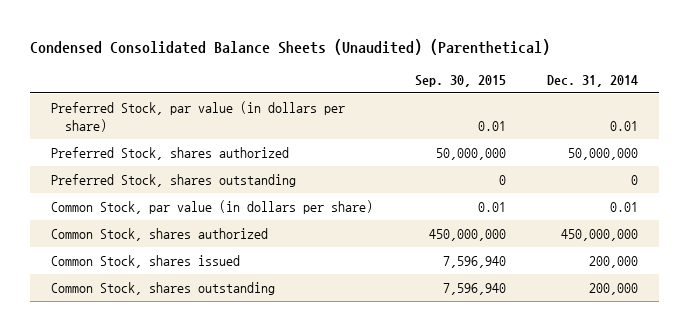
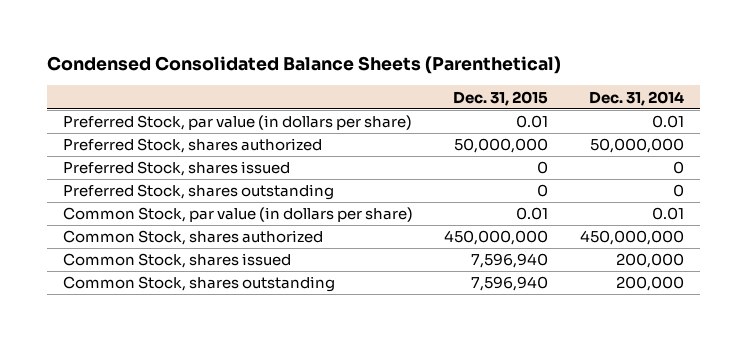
[30,38,551,55] Condensed Consolidated Balance Sheets (Unaudited) (Parenthetical) -> [46,56,561,75] Condensed Consolidated Balance Sheets (Parenthetical)
[414,74,506,87] Sep. 30, 2015 -> none
none -> [453,90,549,106] Dec. 31, 2015
none -> [62,161,290,177] Preferred Stock, shares issued

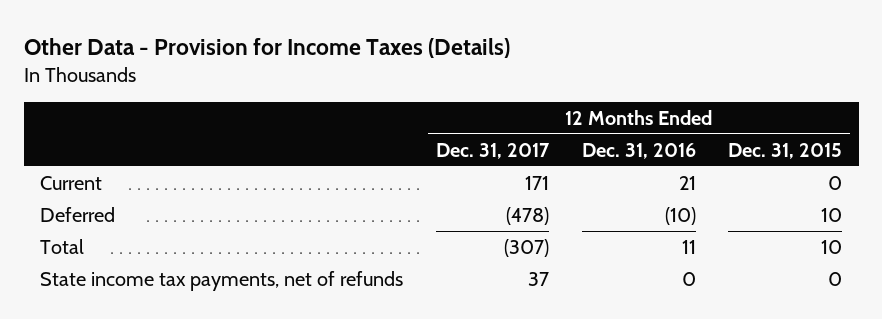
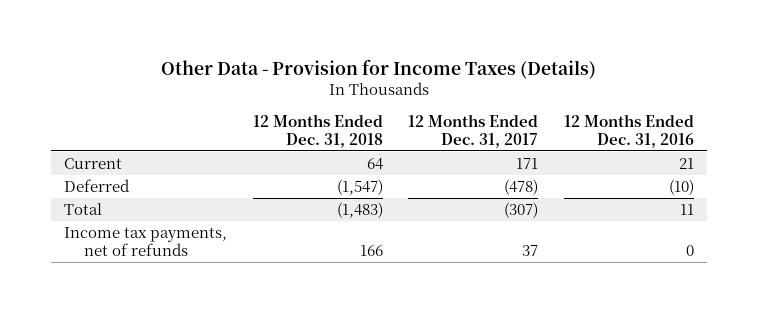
[728,142,843,159] Dec. 31, 2015 -> none
none -> [252,114,383,148] 12 Months Ended Dec. 31, 2018
[40,270,404,291] State income tax payments, net of refunds -> [63,227,227,256] Income tax payments, net of refunds

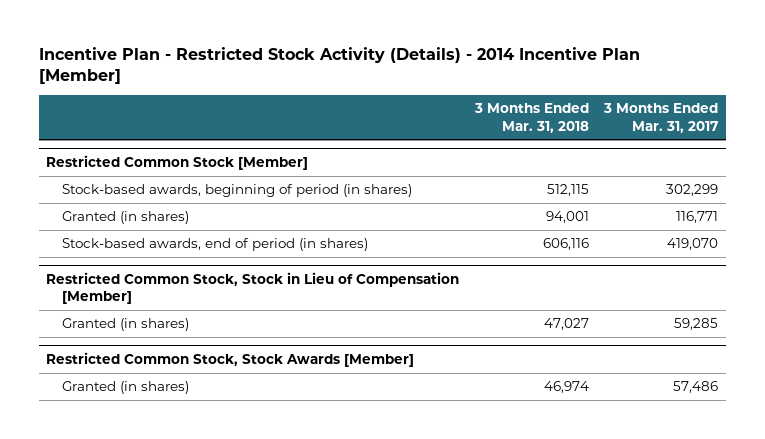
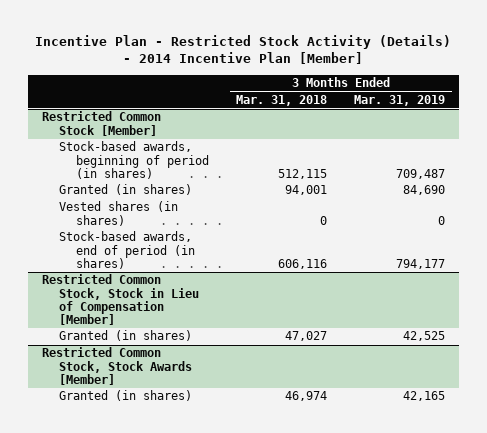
[603,103,719,133] 3 Months Ended Mar. 31, 2017 -> none
none -> [354,94,446,106] Mar. 31, 2019
none -> [58,201,178,226] Vested shares (in shares)

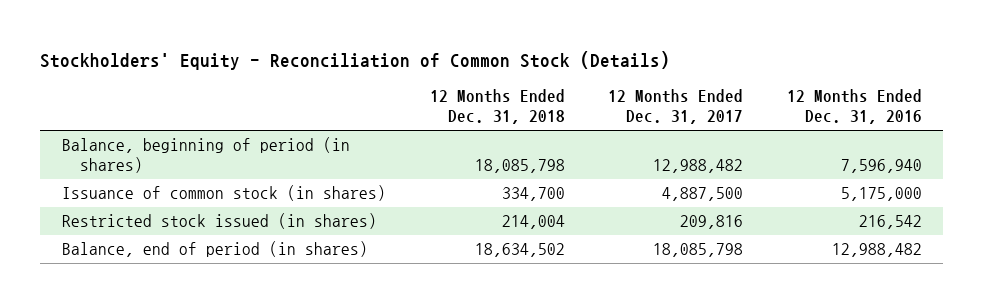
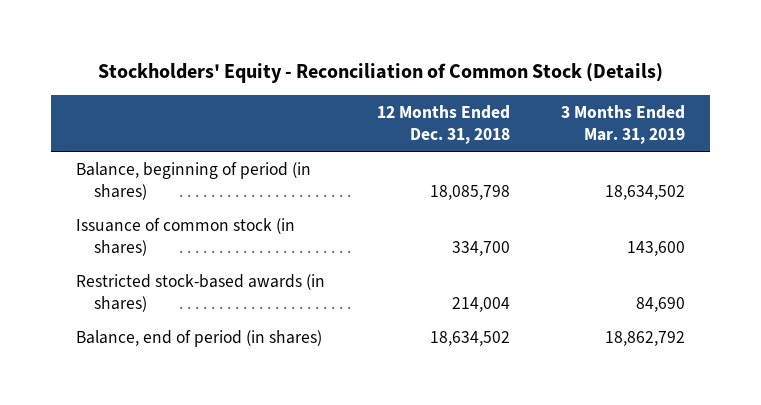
[608,89,744,125] 12 Months Ended Dec. 31, 2017 -> none
[786,89,922,125] 12 Months Ended Dec. 31, 2016 -> none
none -> [560,105,685,145] 3 Months Ended Mar. 31, 2019
[62,213,378,230] Restricted stock issued (in shares) -> [76,273,326,312] Restricted stock-based awards (in shares)

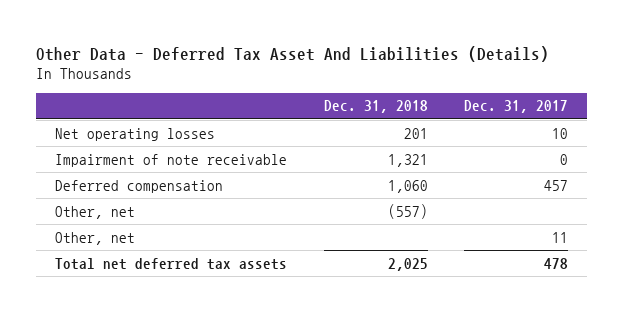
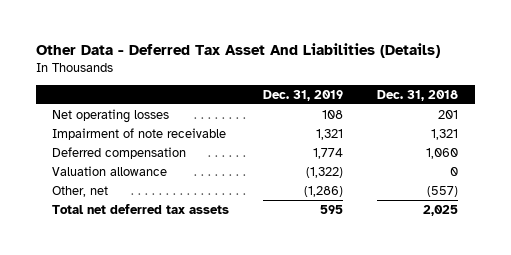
[464,100,569,114] Dec. 31, 2017 -> none
none -> [263,89,344,101] Dec. 31, 2019
none -> [52,165,168,176] Valuation allowance
[54,231,135,245] Other, net -> none

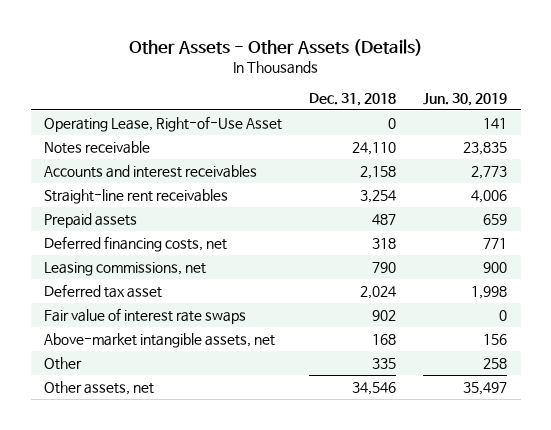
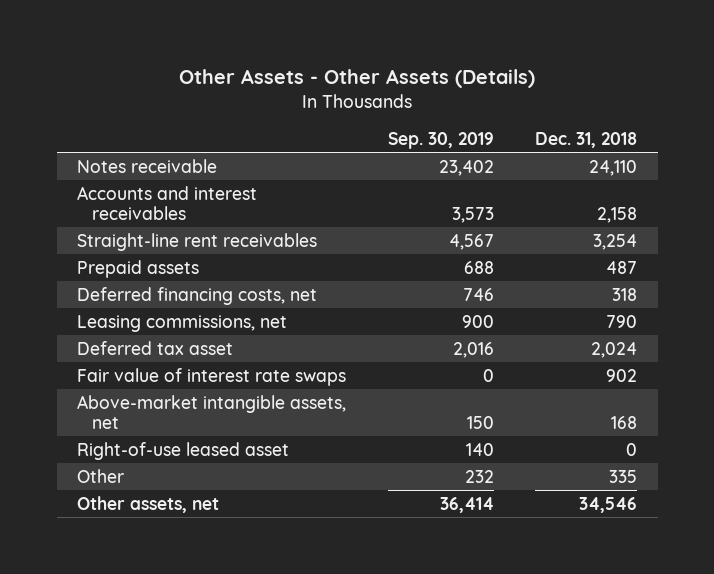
[423,92,508,106] Jun. 30, 2019 -> none
none -> [387,132,494,150] Sep. 30, 2019
[44,116,283,133] Operating Lease, Right-of-Use Asset -> none
none -> [77,441,290,460] Right-of-use leased asset

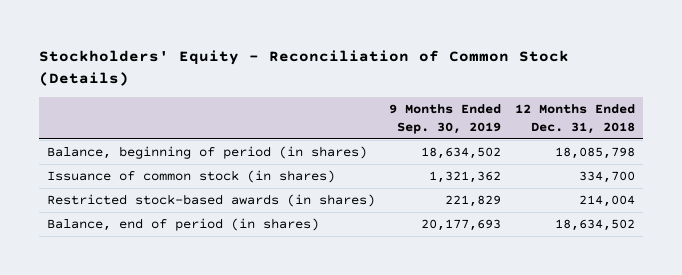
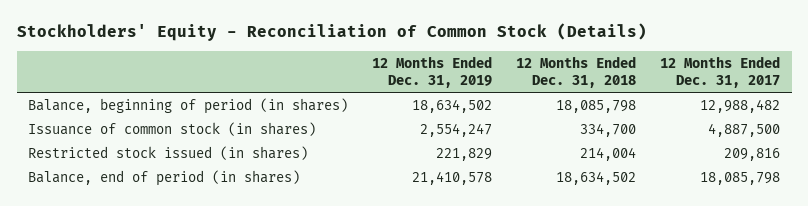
[389,103,502,134] 9 Months Ended Sep. 30, 2019 -> none
none -> [372,55,493,88] 12 Months Ended Dec. 31, 2019
none -> [659,55,780,88] 12 Months Ended Dec. 31, 2017
[46,194,375,208] Restricted stock-based awards (in shares) -> [28,145,309,160] Restricted stock issued (in shares)

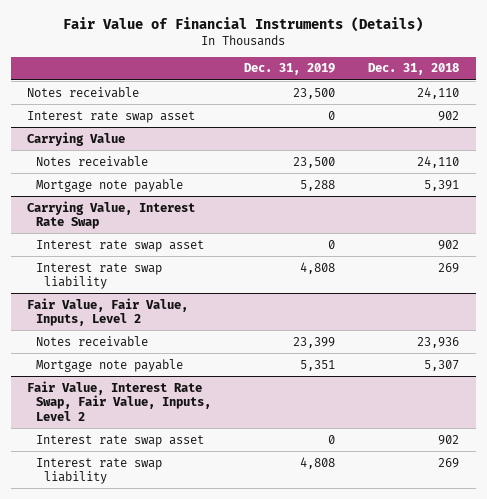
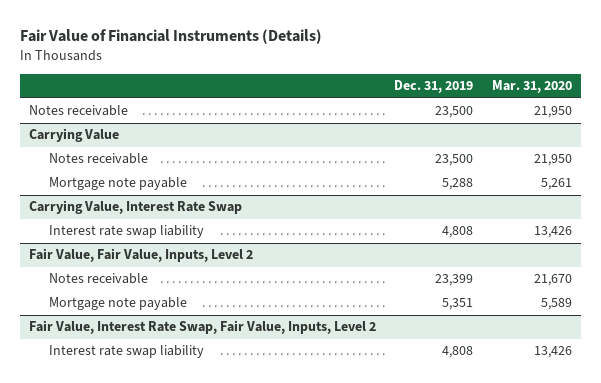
[368,63,460,76] Dec. 31, 2018 -> none
none -> [491,80,572,94] Mar. 31, 2020
[27,110,196,123] Interest rate swap asset -> none
[35,239,204,252] Interest rate swap asset -> none
[35,434,204,447] Interest rate swap asset -> none

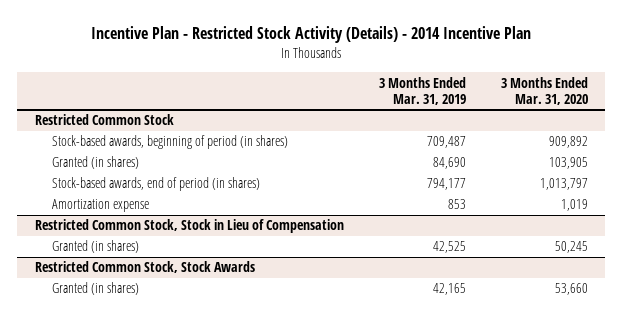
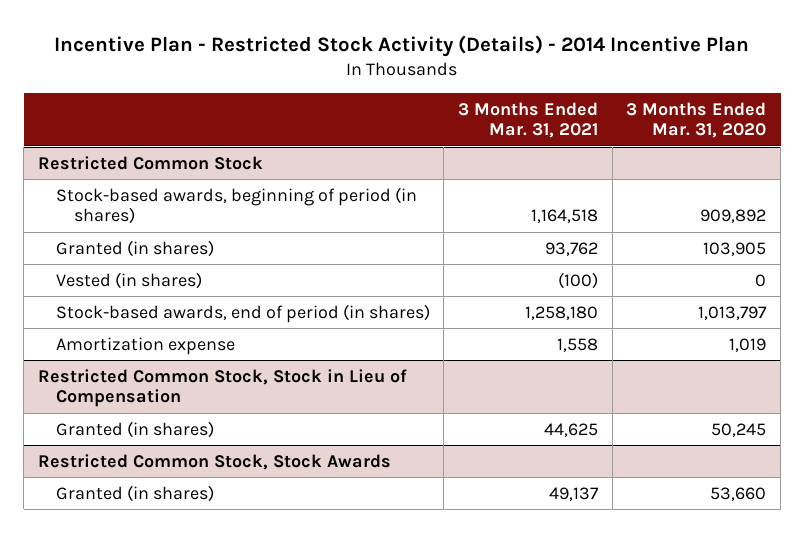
[378,76,466,105] 3 Months Ended Mar. 31, 2019 -> none
none -> [458,101,599,139] 3 Months Ended Mar. 31, 2021
none -> [55,271,202,289] Vested (in shares)

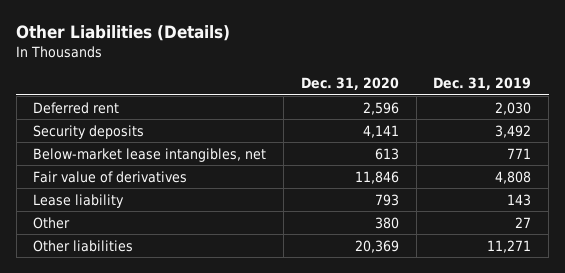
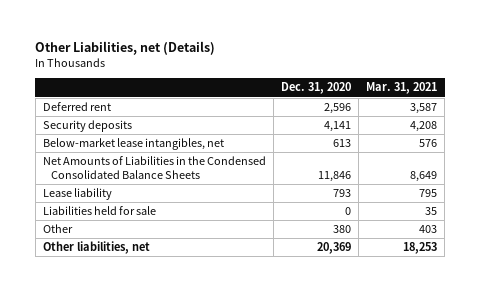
[16,25,231,42] Other Liabilities (Details) -> [35,41,216,56] Other Liabilities, net (Details)
[433,77,532,91] Dec. 31, 2019 -> none
none -> [366,82,438,95] Mar. 31, 2021
[33,170,188,183] Fair value of derivatives -> [42,156,266,179] Net Amounts of Liabilities in the Condensed Consolidated Balance Sheets
none -> [42,206,156,216] Liabilities held for sale
[33,239,134,252] Other liabilities -> [42,241,150,255] Other liabilities, net

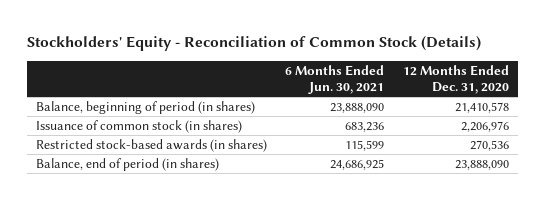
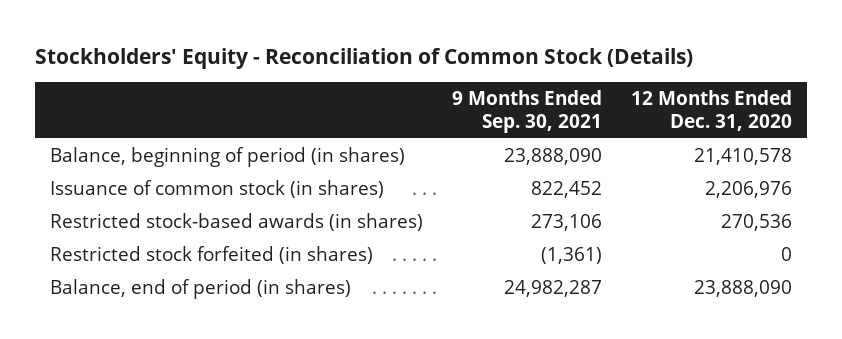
[285,65,385,94] 6 Months Ended Jun. 30, 2021 -> none
none -> [451,89,602,134] 9 Months Ended Sep. 30, 2021
none -> [49,245,373,264] Restricted stock forfeited (in shares)

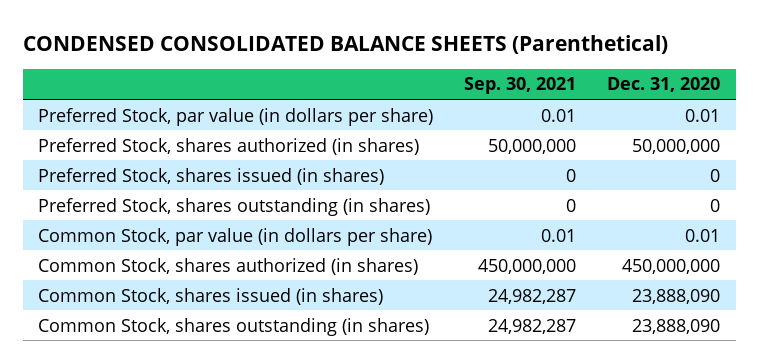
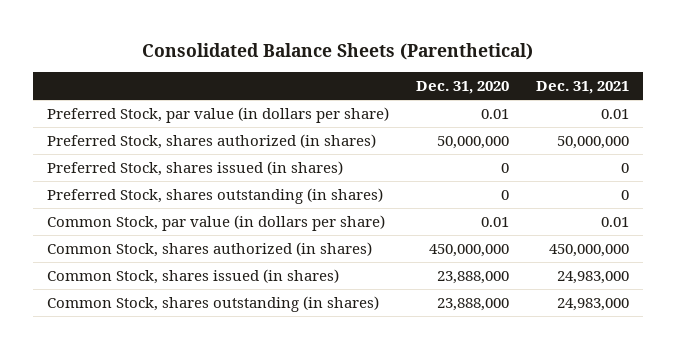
[22,34,668,54] CONDENSED CONSOLIDATED BALANCE SHEETS (Parenthetical) -> [142,42,534,60] Consolidated Balance Sheets (Parenthetical)
[464,77,577,95] Sep. 30, 2021 -> none
none -> [536,80,630,94] Dec. 31, 2021
[632,288,721,304] 23,888,090 -> [437,271,510,285] 23,888,000
[632,318,721,334] 23,888,090 -> [437,298,510,312] 23,888,000

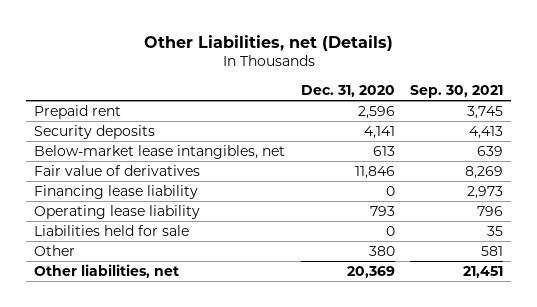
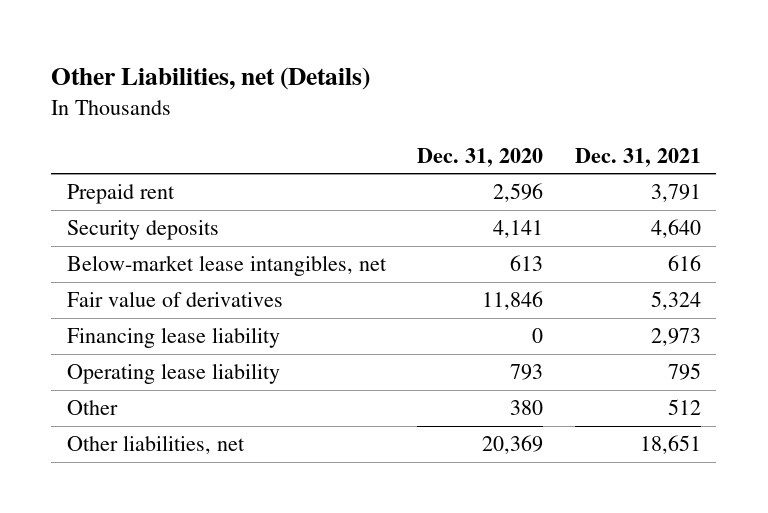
[410,85,504,99] Sep. 30, 2021 -> none
none -> [574,147,701,167] Dec. 31, 2021
[34,224,190,236] Liabilities held for sale -> none

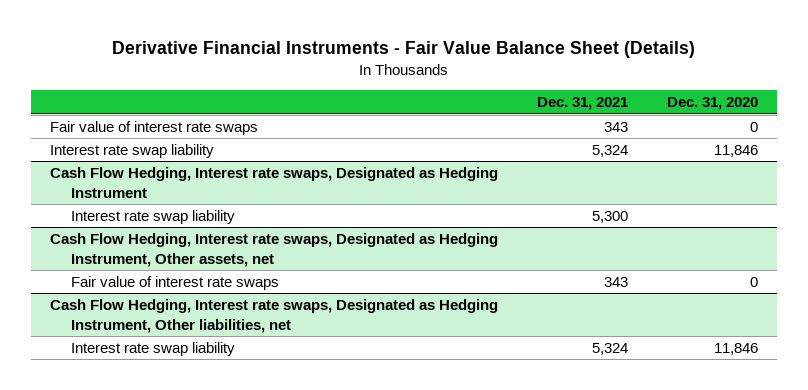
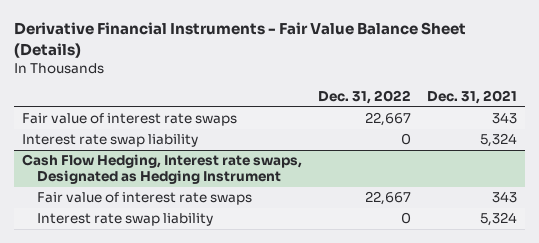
[666,97,758,111] Dec. 31, 2020 -> none
none -> [318,90,412,105] Dec. 31, 2022
[71,209,236,224] Interest rate swap liability -> none
[50,232,499,267] Cash Flow Hedging, Interest rate swaps, Designated as Hedging Instrument, Other assets, net -> none
[50,298,499,333] Cash Flow Hedging, Interest rate swaps, Designated as Hedging Instrument, Other liabilities, net -> none

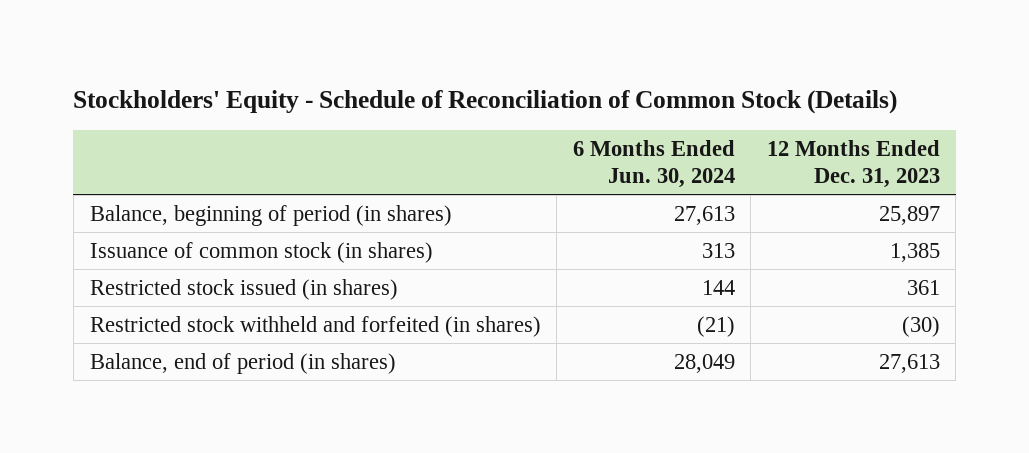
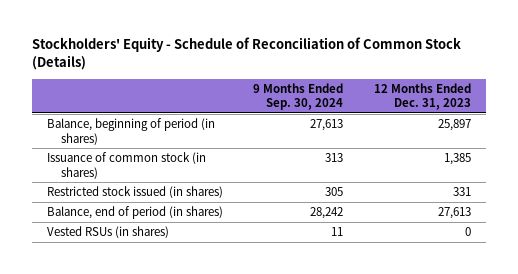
[572,140,735,188] 6 Months Ended Jun. 30, 2024 -> none
none -> [253,82,344,111] 9 Months Ended Sep. 30, 2024
[89,315,541,337] Restricted stock withheld and forfeited (in shares) -> none
[906,279,940,295] 361 -> [452,187,471,197] 331
none -> [46,226,169,239] Vested RSUs (in shares)

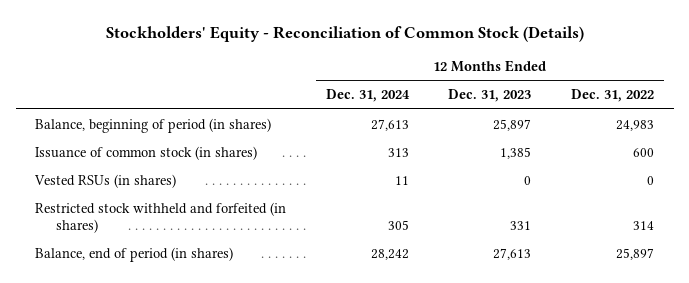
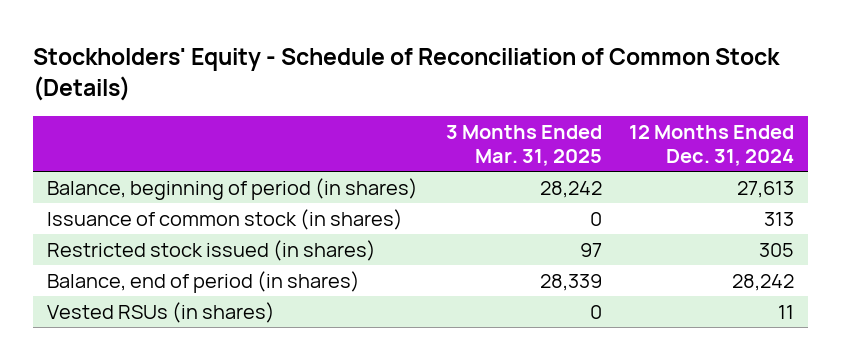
[105,25,584,42] Stockholders' Equity - Reconciliation of Common Stock (Details) -> [33,47,781,101] Stockholders' Equity - Schedule of Reconciliation of Common Stock (Details)
[448,89,532,103] Dec. 31, 2023 -> none
[570,89,654,103] Dec. 31, 2022 -> none
none -> [445,124,602,166] 3 Months Ended Mar. 31, 2025
[35,201,287,233] Restricted stock withheld and forfeited (in shares) -> [47,239,377,261] Restricted stock issued (in shares)
[34,173,177,188] Vested RSUs (in shares) -> [47,301,276,323] Vested RSUs (in shares)

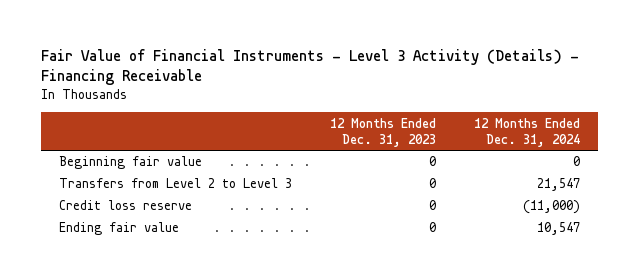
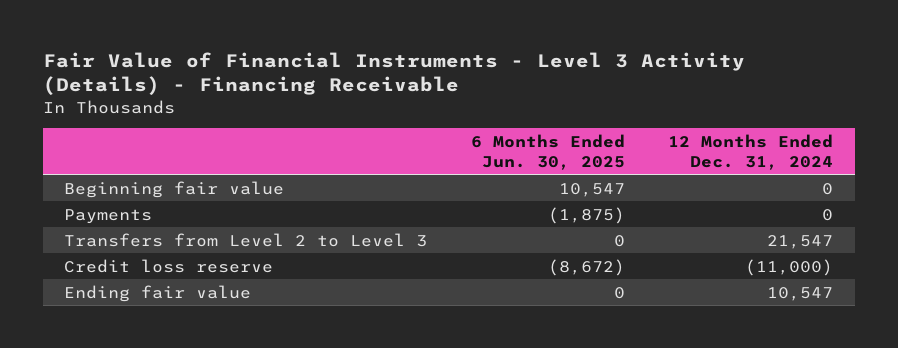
[330,117,437,148] 12 Months Ended Dec. 31, 2023 -> none
none -> [470,134,625,170] 6 Months Ended Jun. 30, 2025
none -> [64,208,153,224] Payments

